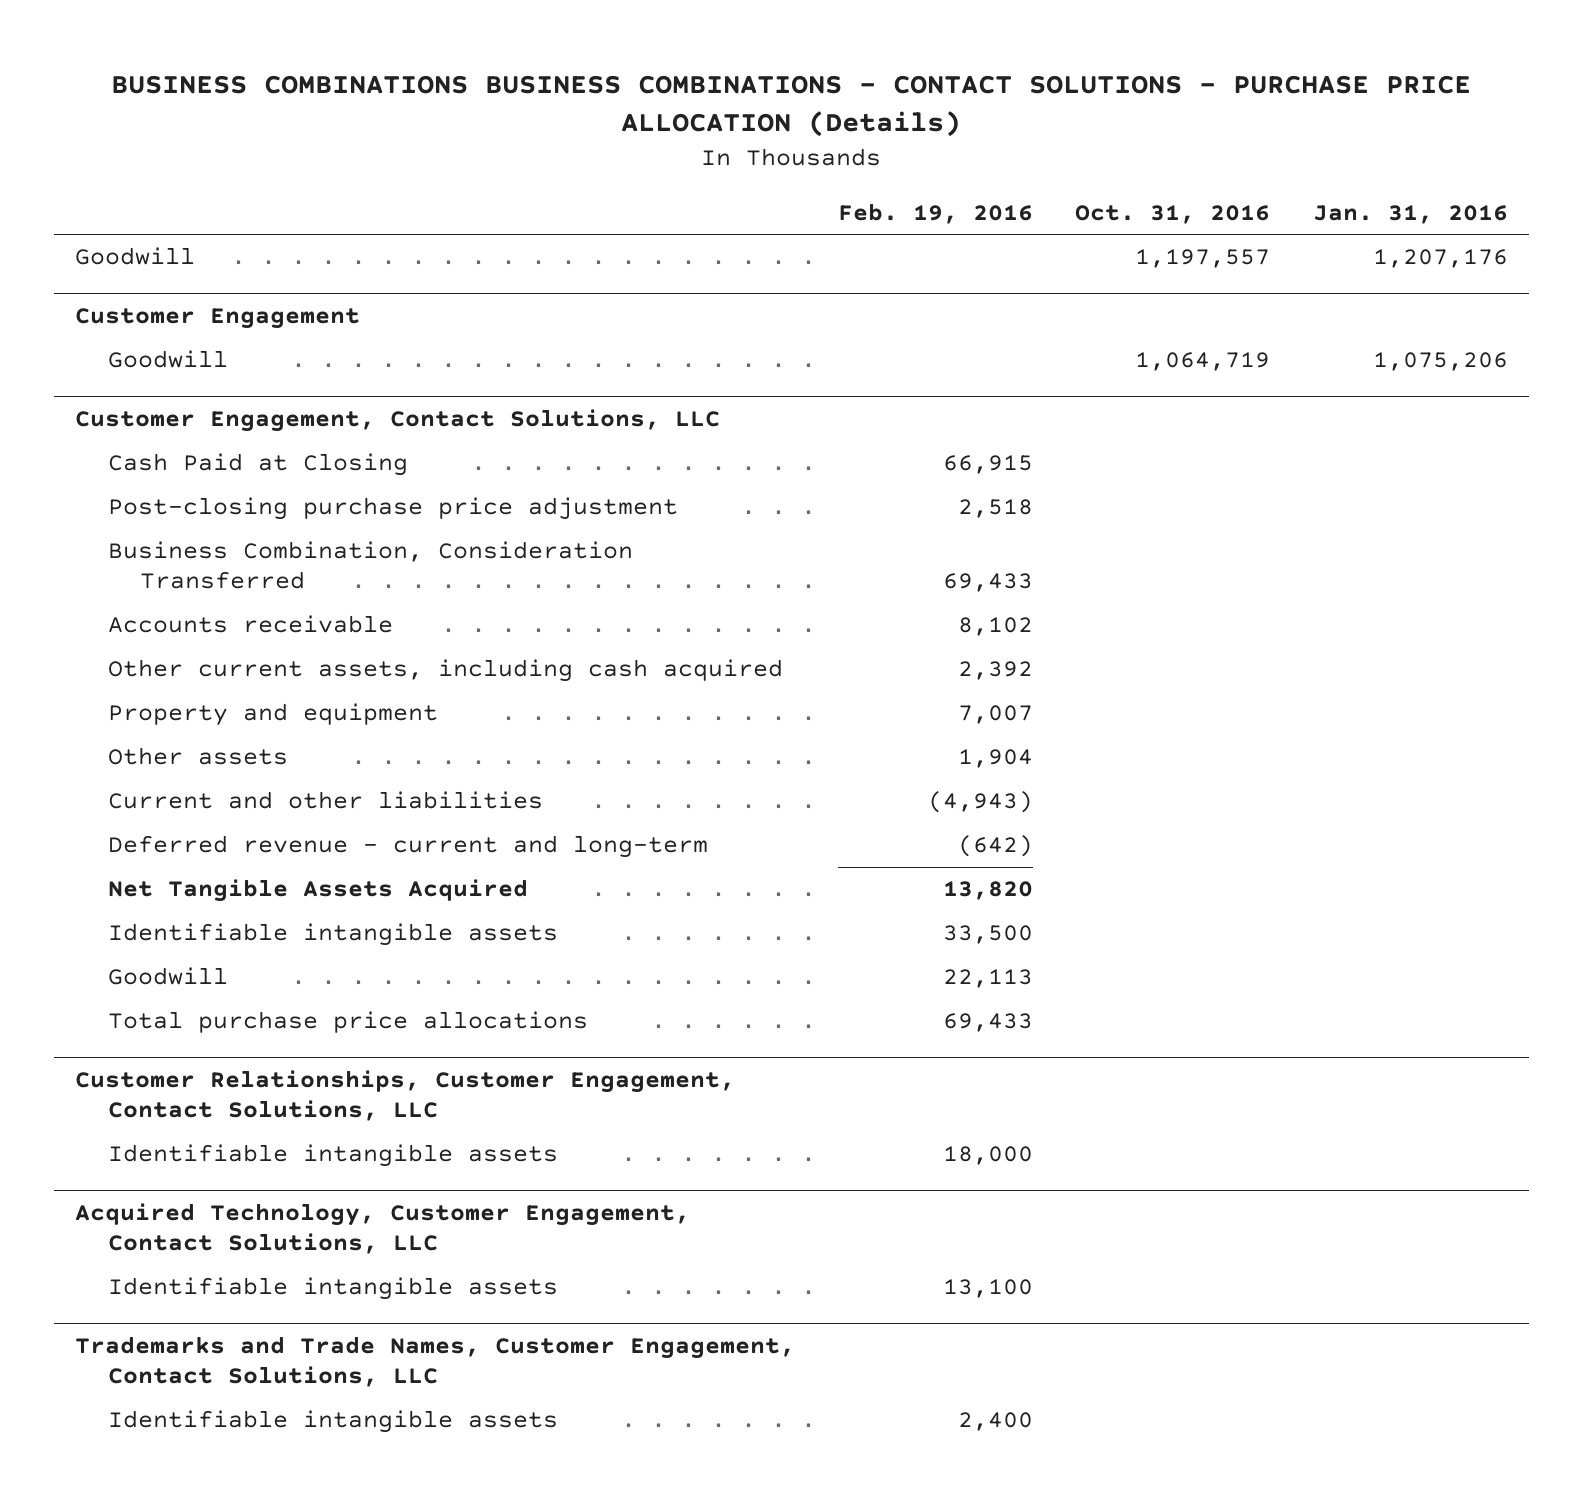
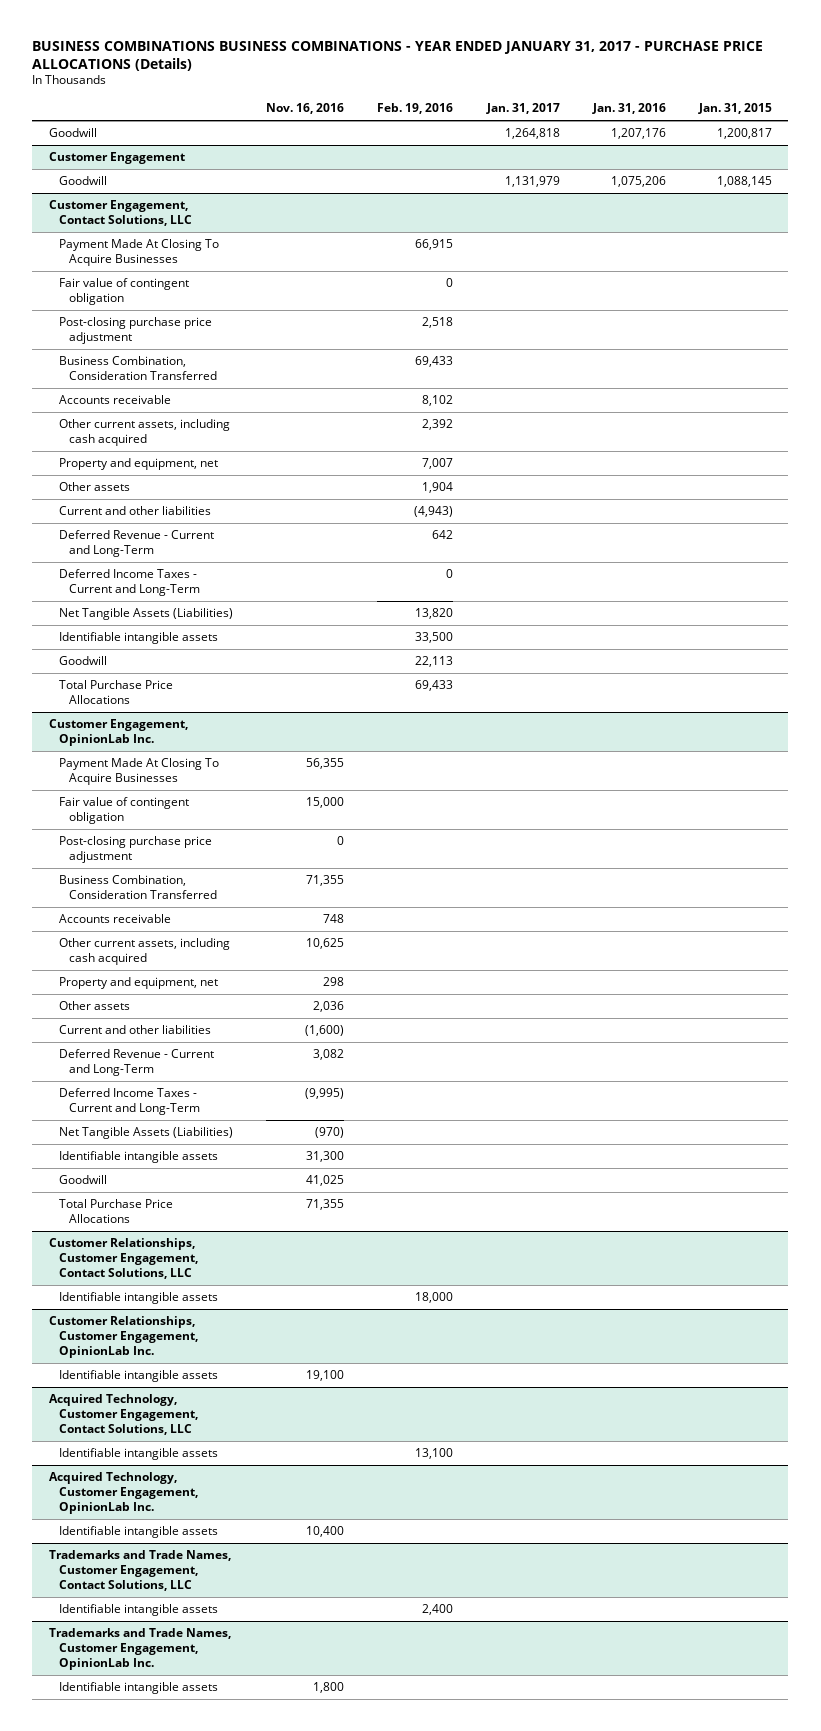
[111,74,1472,138] BUSINESS COMBINATIONS BUSINESS COMBINATIONS - CONTACT SOLUTIONS - PURCHASE PRICE ALLOCATION (Details) -> [32,40,764,71] BUSINESS COMBINATIONS BUSINESS COMBINATIONS - YEAR ENDED JANUARY 31, 2017 - PURCHASE PRICE ALLOCATIONS (Details)
[1075,204,1271,224] Oct. 31, 2016 -> none
none -> [266,103,345,115] Nov. 16, 2016
none -> [485,103,560,115] Jan. 31, 2017
none -> [697,103,772,115] Jan. 31, 2015
[107,453,408,477] Cash Paid at Closing -> [59,239,220,267] Payment Made At Closing To Acquire Businesses
none -> [59,278,190,306] Fair value of contingent obligation
[107,703,438,727] Property and equipment -> [59,458,219,471] Property and equipment, net
[107,835,708,859] Deferred revenue - current and long-term -> [59,530,215,558] Deferred Revenue - Current and Long-Term
[957,835,1033,858] (642) -> [432,530,454,540] 642
none -> [59,569,201,597] Deferred Income Taxes - Current and Long-Term
[107,879,528,903] Net Tangible Assets Acquired -> [59,608,234,621] Net Tangible Assets (Liabilities)
[107,1011,588,1034] Total purchase price allocations -> [59,680,174,705] Total Purchase Price Allocations
none -> [48,719,188,747] Customer Engagement, OpinionLab Inc.
none -> [59,758,220,786] Payment Made At Closing To Acquire Businesses
none -> [59,797,190,825] Fair value of contingent obligation
none -> [59,836,213,864] Post-closing purchase price adjustment
none -> [59,875,218,900] Business Combination, Consideration Transferred
none -> [59,914,172,924] Accounts receivable
none -> [59,938,231,966] Other current assets, including cash acquired
none -> [59,977,219,990] Property and equipment, net
none -> [59,1001,131,1011] Other assets
none -> [59,1025,212,1035] Current and other liabilities
none -> [59,1049,215,1077] Deferred Revenue - Current and Long-Term
none -> [59,1088,201,1116] Deferred Income Taxes - Current and Long-Term
none -> [59,1127,234,1140] Net Tangible Assets (Liabilities)
none -> [59,1151,219,1164] Identifiable intangible assets
none -> [59,1175,108,1185] Goodwill
none -> [59,1199,174,1224] Total Purchase Price Allocations
none -> [48,1316,199,1359] Customer Relationships, Customer Engagement, OpinionLab Inc.
none -> [59,1370,219,1383] Identifiable intangible assets
none -> [48,1472,199,1515] Acquired Technology, Customer Engagement, OpinionLab Inc.
none -> [59,1526,219,1539] Identifiable intangible assets
none -> [48,1628,231,1671] Trademarks and Trade Names, Customer Engagement, OpinionLab Inc.
none -> [59,1682,219,1695] Identifiable intangible assets

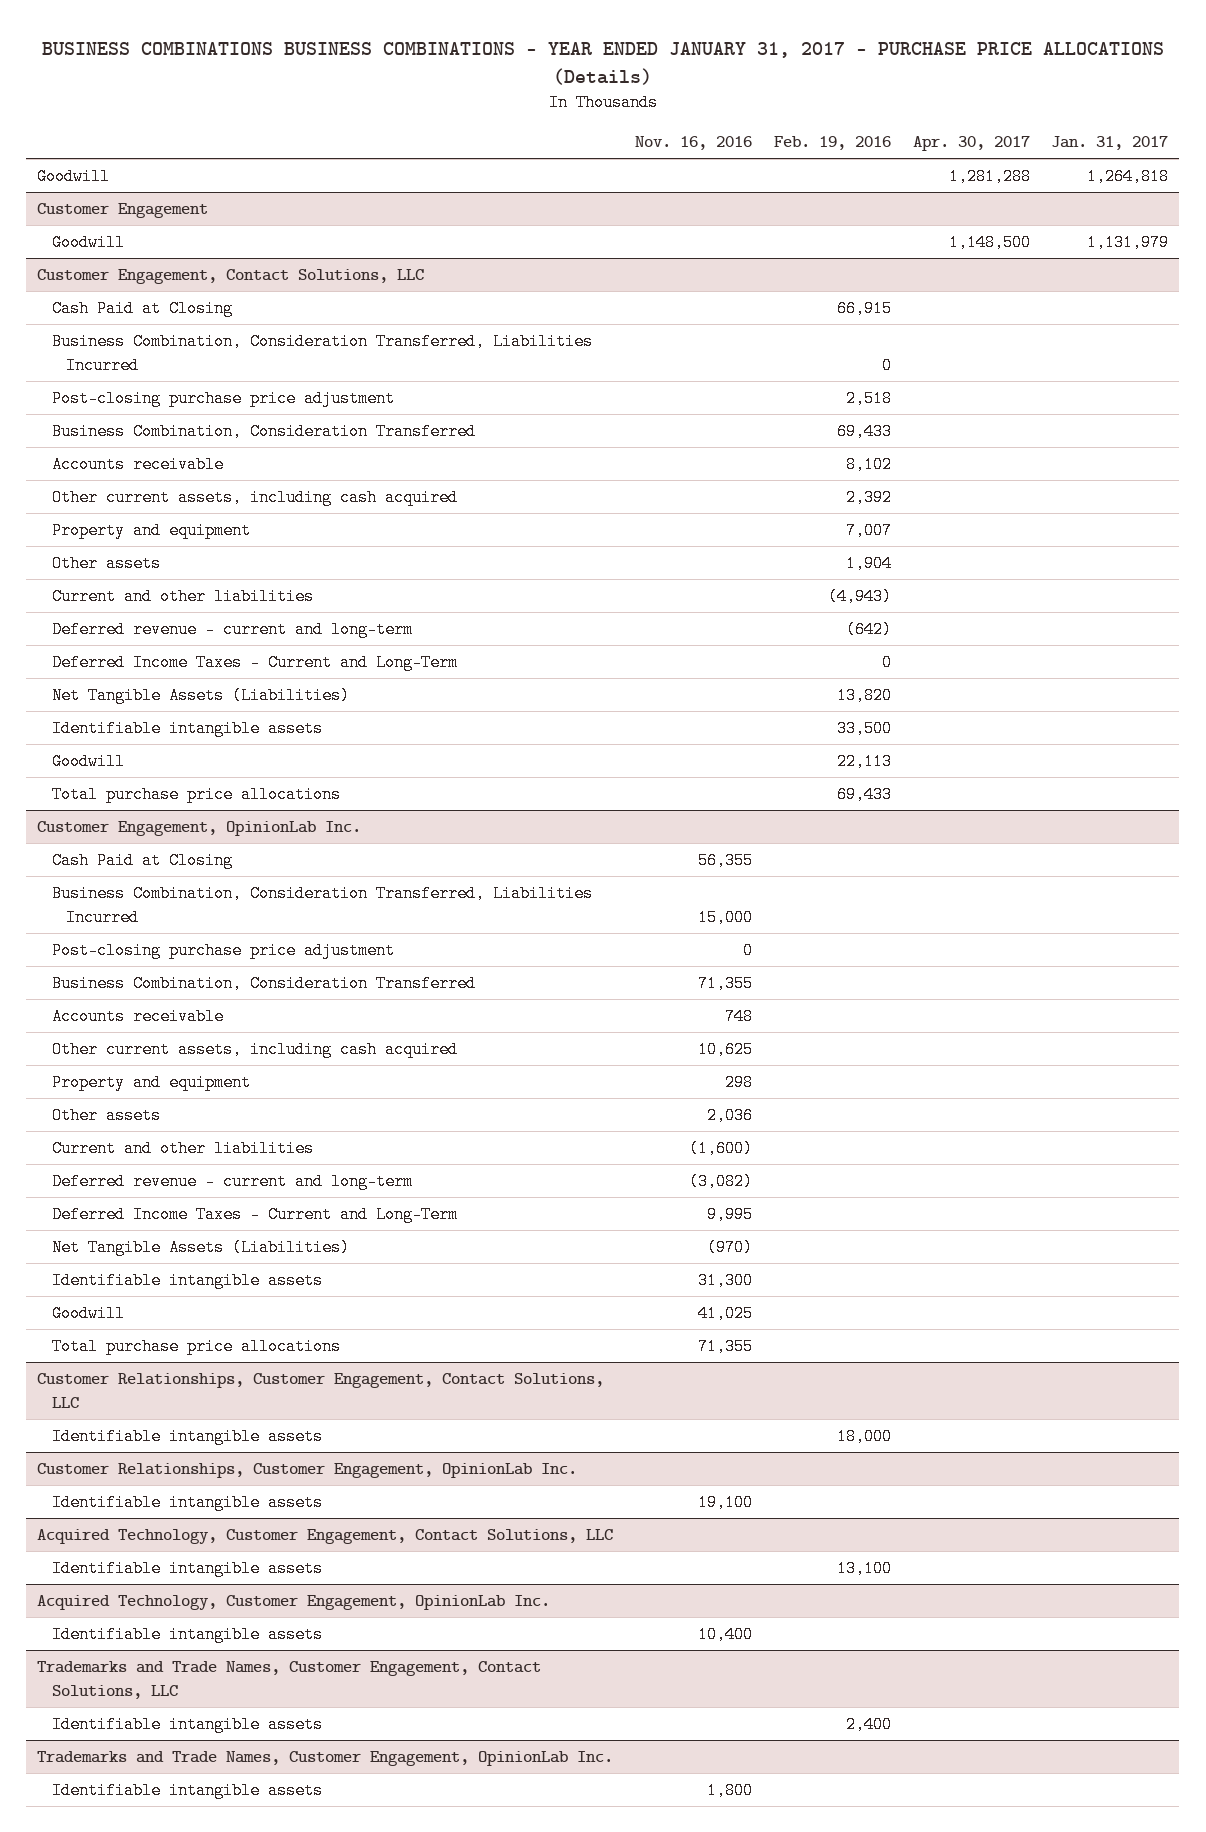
[591,103,666,115] Jan. 31, 2016 -> none
[697,103,772,115] Jan. 31, 2015 -> none
none -> [912,136,1030,152] Apr. 30, 2017
[59,239,220,267] Payment Made At Closing To Acquire Businesses -> [51,300,233,318] Cash Paid at Closing
[59,278,190,306] Fair value of contingent obligation -> [51,333,593,374] Business Combination, Consideration Transferred, Liabilities Incurred
[59,458,219,471] Property and equipment, net -> [51,522,251,540] Property and equipment
[59,530,215,558] Deferred Revenue - Current and Long-Term -> [51,621,413,639] Deferred revenue - current and long-term
[432,530,454,540] 642 -> [845,621,892,639] (642)
[59,680,174,705] Total Purchase Price Allocations -> [51,786,341,804] Total purchase price allocations
[59,758,220,786] Payment Made At Closing To Acquire Businesses -> [51,852,233,870] Cash Paid at Closing
[59,797,190,825] Fair value of contingent obligation -> [51,885,593,926] Business Combination, Consideration Transferred, Liabilities Incurred
[59,977,219,990] Property and equipment, net -> [51,1074,251,1092] Property and equipment
[59,1049,215,1077] Deferred Revenue - Current and Long-Term -> [51,1173,413,1191] Deferred revenue - current and long-term
[313,1049,345,1061] 3,082 -> [689,1173,754,1191] (3,082)
[305,1088,345,1100] (9,995) -> [707,1206,754,1224] 9,995
[59,1199,174,1224] Total Purchase Price Allocations -> [51,1338,341,1356] Total purchase price allocations

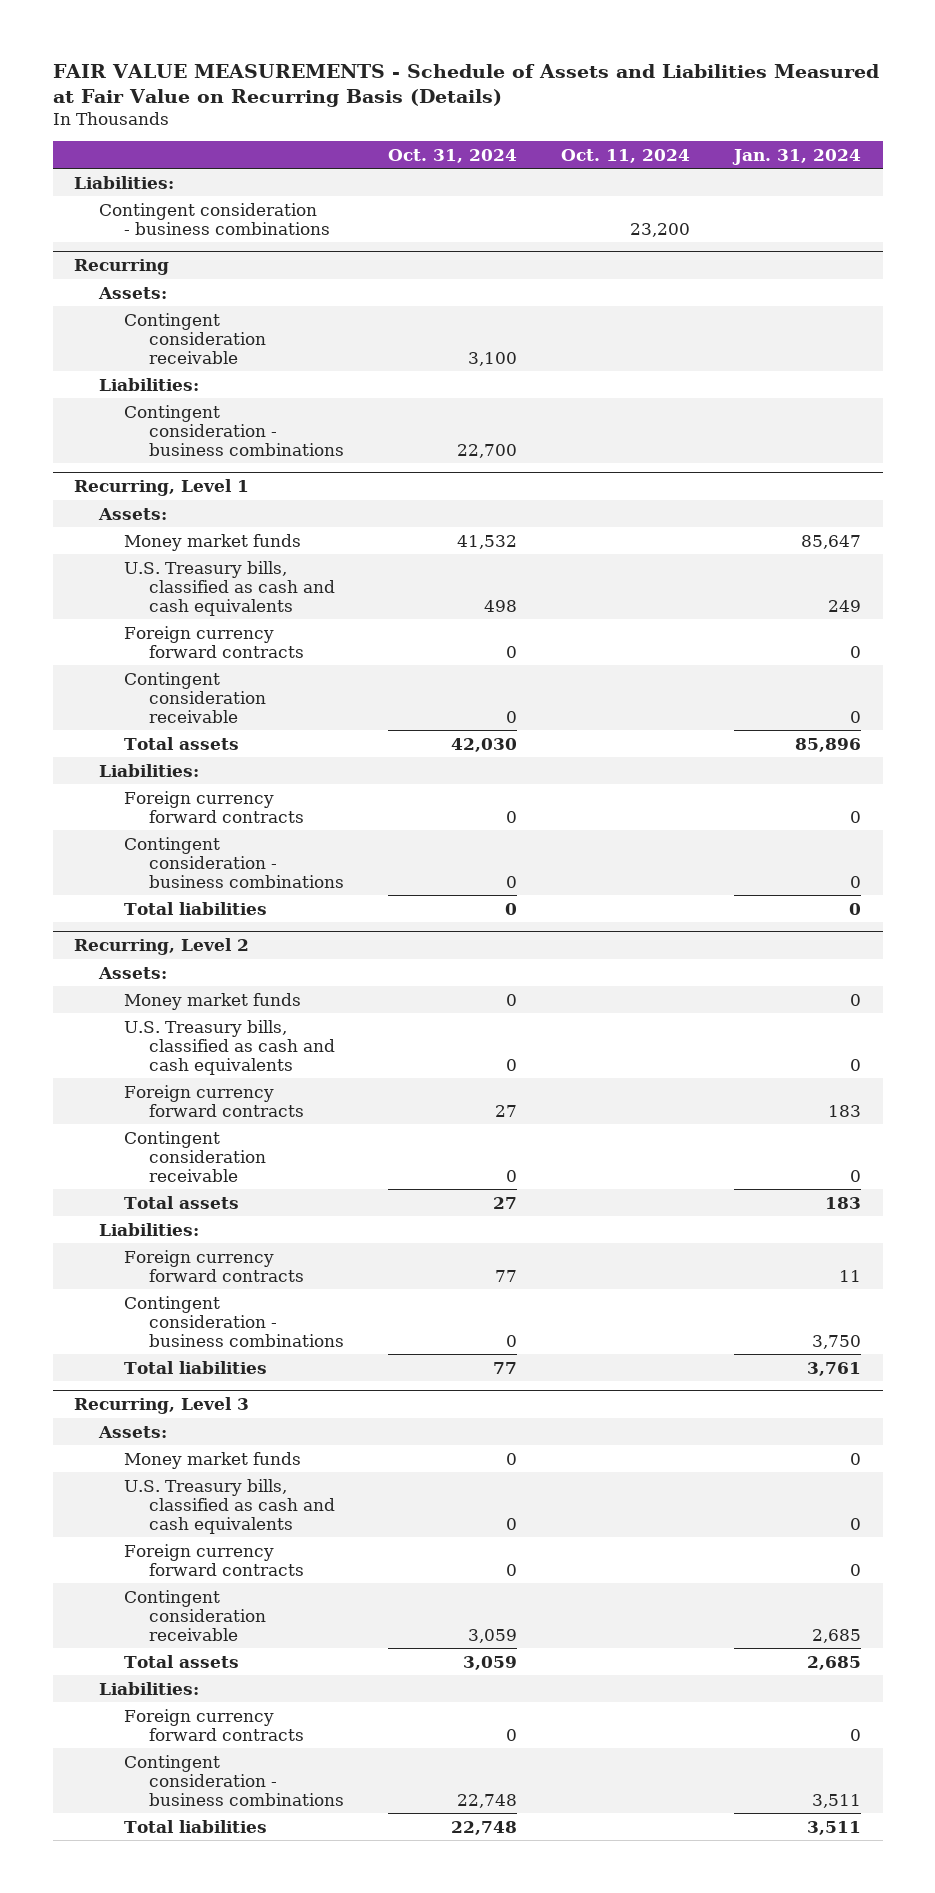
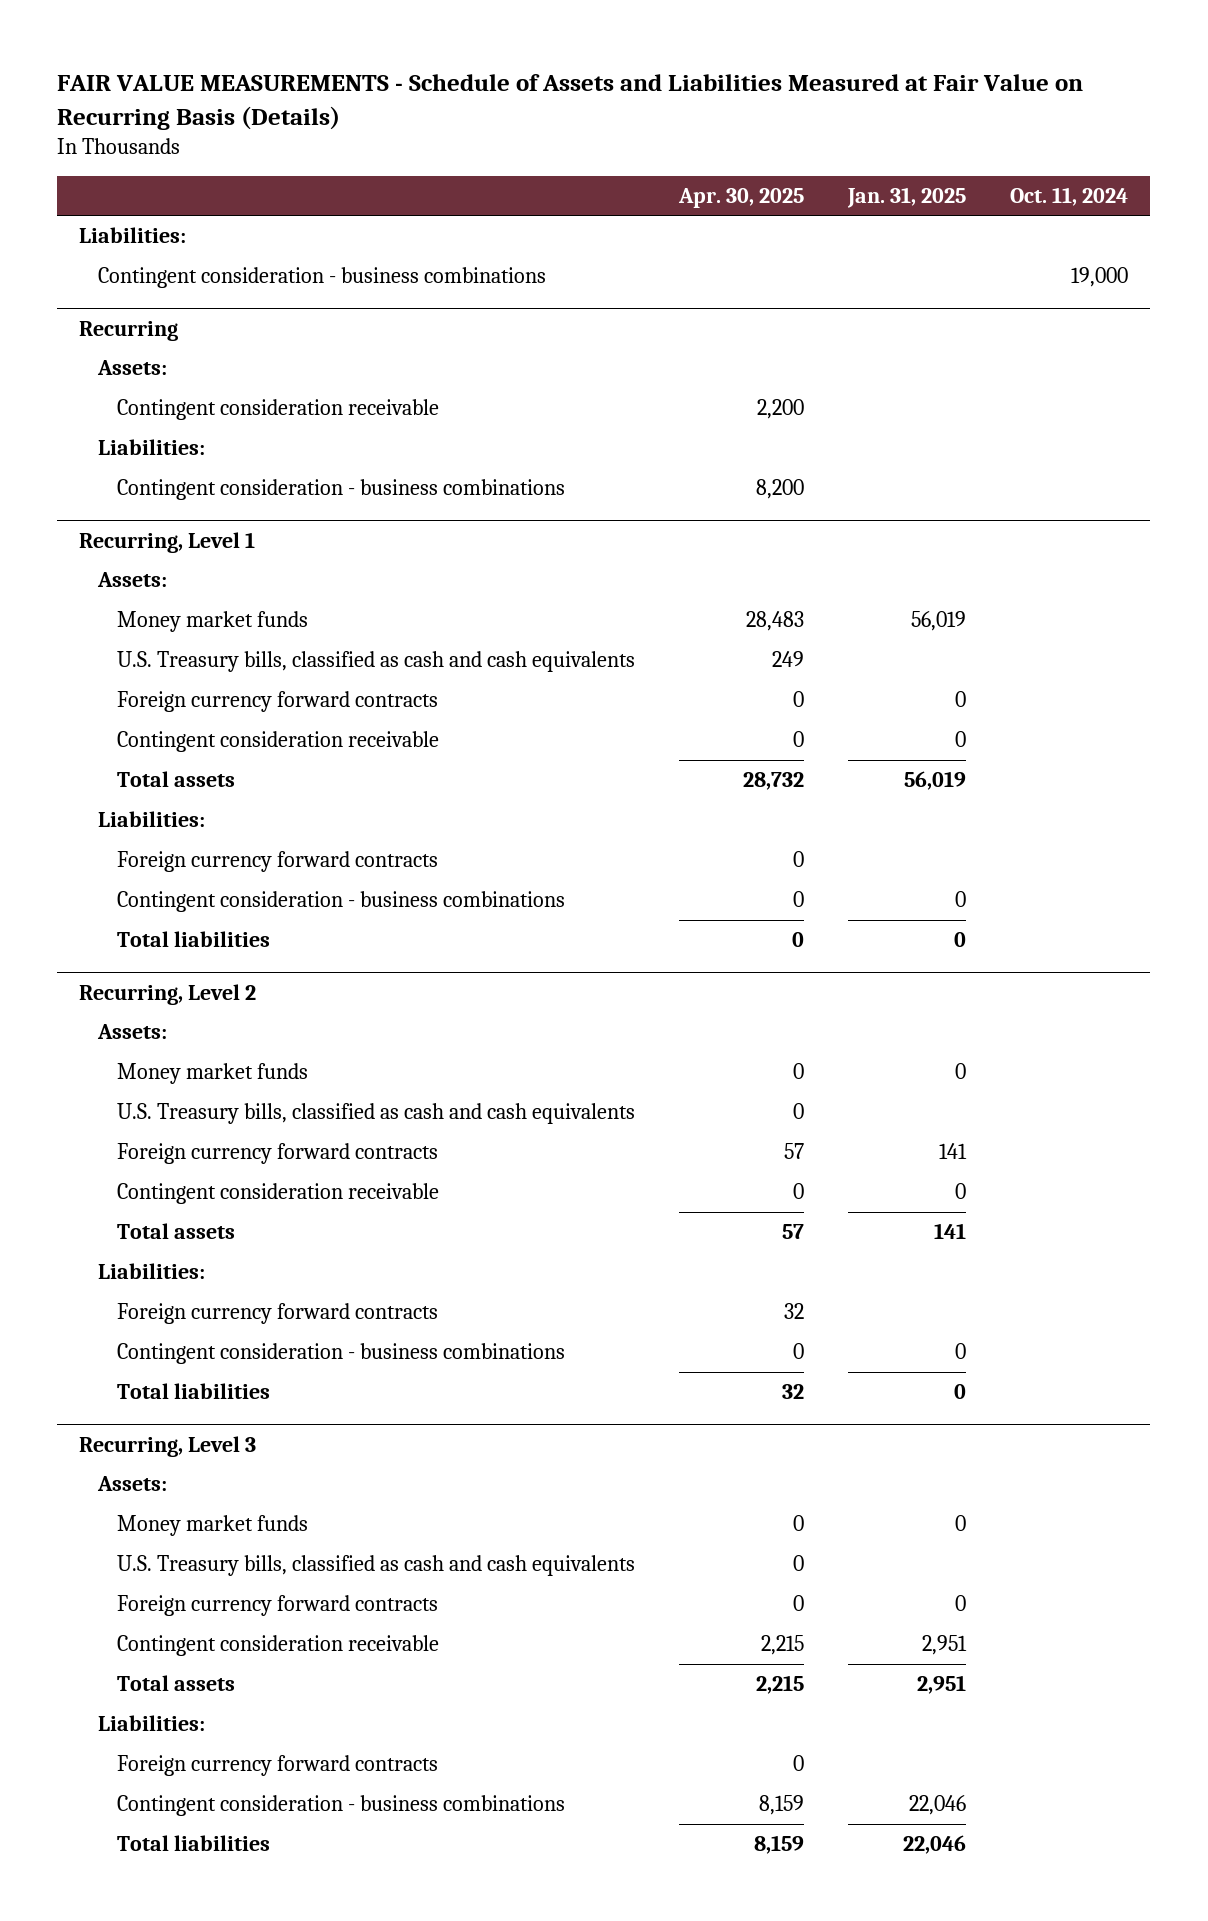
[388,148,518,163] Oct. 31, 2024 -> none
[731,148,861,165] Jan. 31, 2024 -> none
none -> [677,188,804,209] Apr. 30, 2025
none -> [846,187,966,209] Jan. 31, 2025
[629,222,690,237] 23,200 -> [1071,267,1129,288] 19,000

